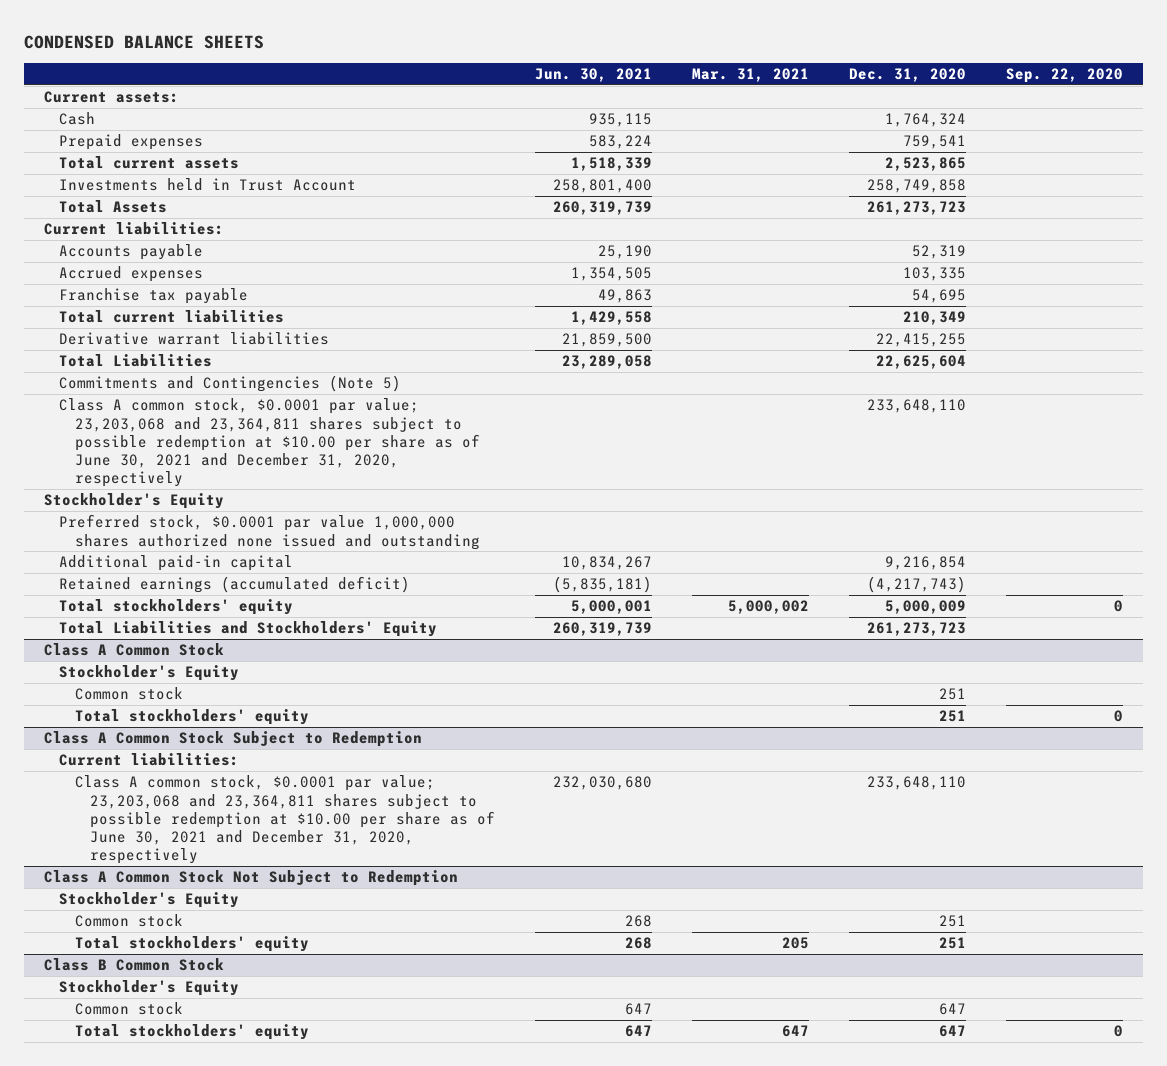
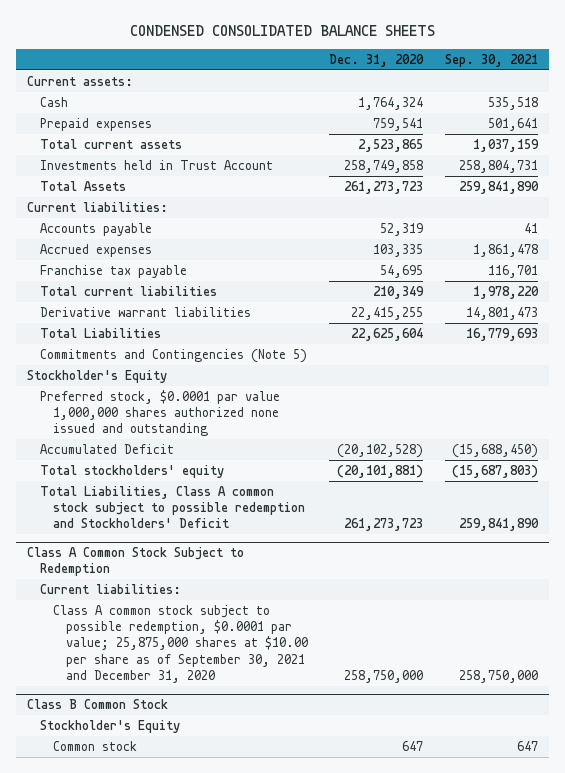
[24,34,265,49] CONDENSED BALANCE SHEETS -> [129,24,435,36] CONDENSED CONSOLIDATED BALANCE SHEETS
[535,68,653,83] Jun. 30, 2021 -> none
[692,68,810,83] Mar. 31, 2021 -> none
[1005,68,1123,84] Sep. 22, 2020 -> none
none -> [445,53,539,67] Sep. 30, 2021
[59,398,480,488] Class A common stock, $0.0001 par value; 23,203,068 and 23,364,811 shares subject to possible redemption at $10.00 per share as of June 30, 2021 and December 31, 2020, respectively -> none
[59,555,294,572] Additional paid-in capital -> none
[44,643,225,657] Class A Common Stock -> none
[59,665,240,682] Stockholder's Equity -> none
[74,687,183,701] Common stock -> none
[74,709,309,726] Total stockholders' equity -> none
[59,576,411,594] Retained earnings (accumulated deficit) -> [39,443,174,454] Accumulated Deficit
[866,576,966,594] (4,217,743) -> [337,443,424,458] (20,102,528)
[884,600,966,615] 5,000,009 -> [337,464,424,478] (20,101,881)
[59,621,438,638] Total Liabilities and Stockholders' Equity -> [39,485,305,529] Total Liabilities, Class A common stock subject to possible redemption and Stockholders' Deficit
[44,870,459,887] Class A Common Stock Not Subject to Redemption -> none
[59,892,240,909] Stockholder's Equity -> none
[74,914,183,928] Common stock -> none
[74,936,309,953] Total stockholders' equity -> none
[74,775,496,865] Class A common stock, $0.0001 par value; 23,203,068 and 23,364,811 shares subject to possible redemption at $10.00 per share as of June 30, 2021 and December 31, 2020, respectively -> [52,604,308,683] Class A common stock subject to possible redemption, $0.0001 par value; 25,875,000 shares at $10.00 per share as of September 30, 2021 and December 31, 2020
[866,776,966,791] 233,648,110 -> [344,669,424,683] 258,750,000
[74,1024,309,1041] Total stockholders' equity -> none

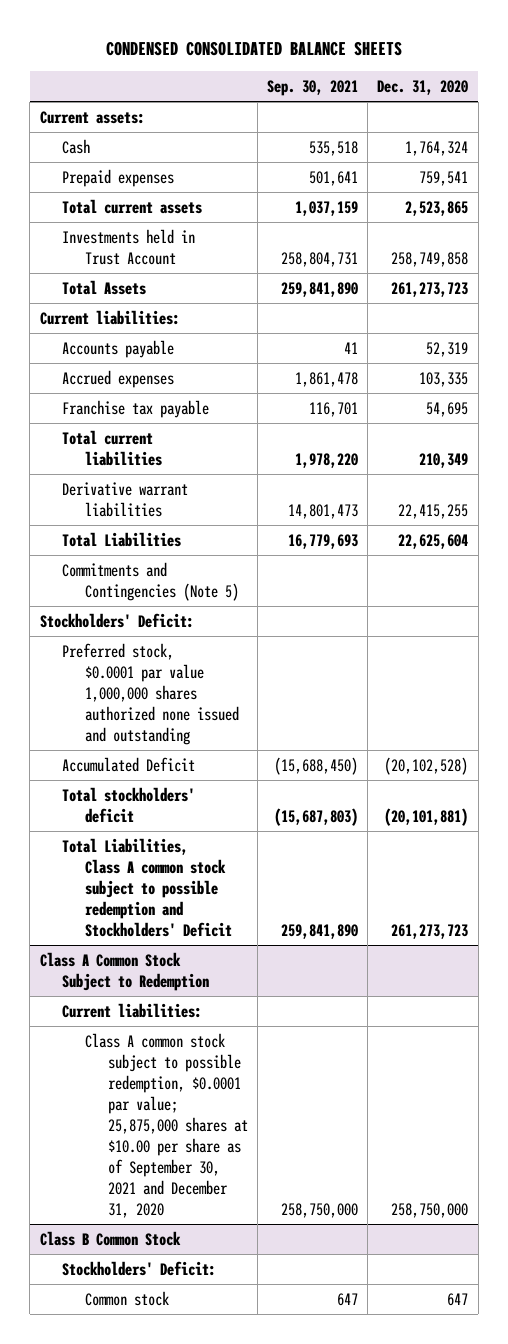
[26,369,167,383] Stockholder's Equity -> [39,612,194,628] Stockholders' Deficit:
[39,464,224,478] Total stockholders' equity -> [62,786,196,823] Total stockholders' deficit
[39,719,180,733] Stockholder's Equity -> [62,1260,217,1276] Stockholders' Deficit:

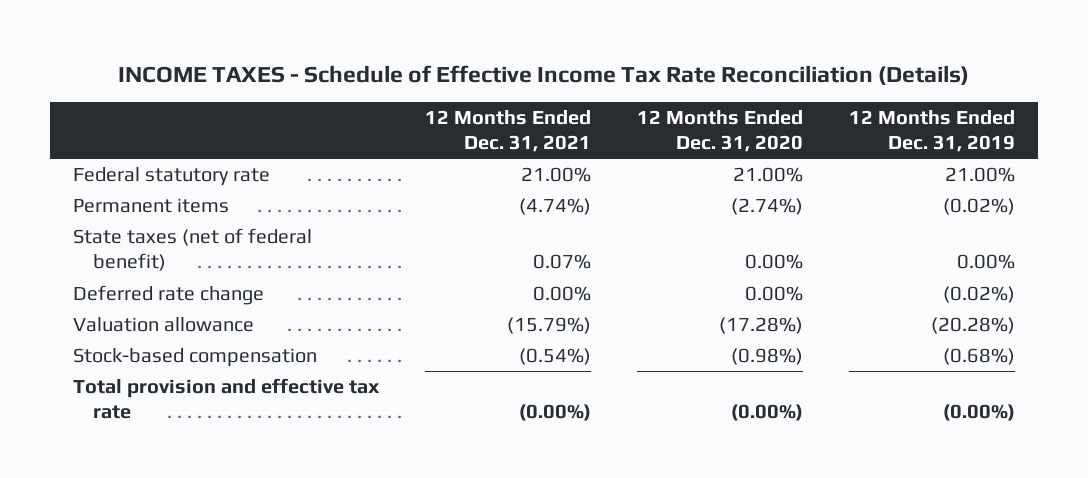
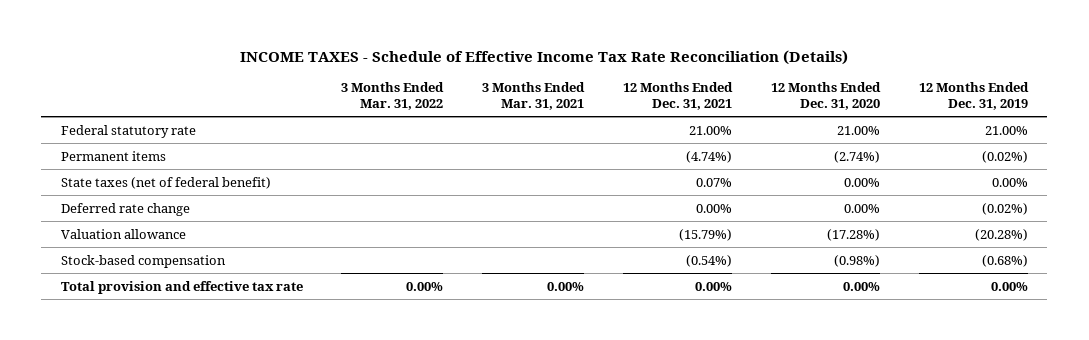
none -> [341,82,445,111] 3 Months Ended Mar. 31, 2022
none -> [482,82,586,111] 3 Months Ended Mar. 31, 2021
[519,404,592,422] (0.00%) -> [695,281,733,291] 0.00%
[730,404,803,422] (0.00%) -> [843,281,881,291] 0.00%
[942,404,1015,422] (0.00%) -> [990,281,1028,291] 0.00%

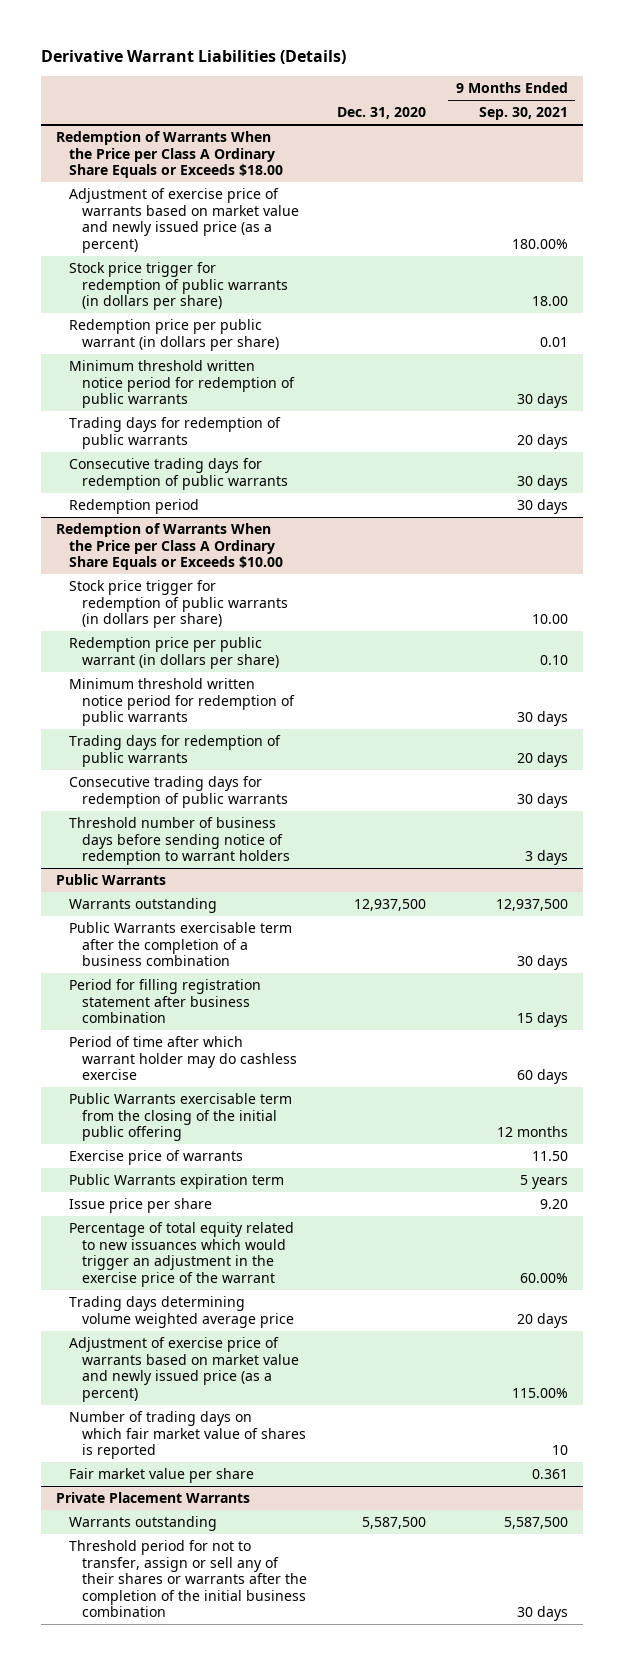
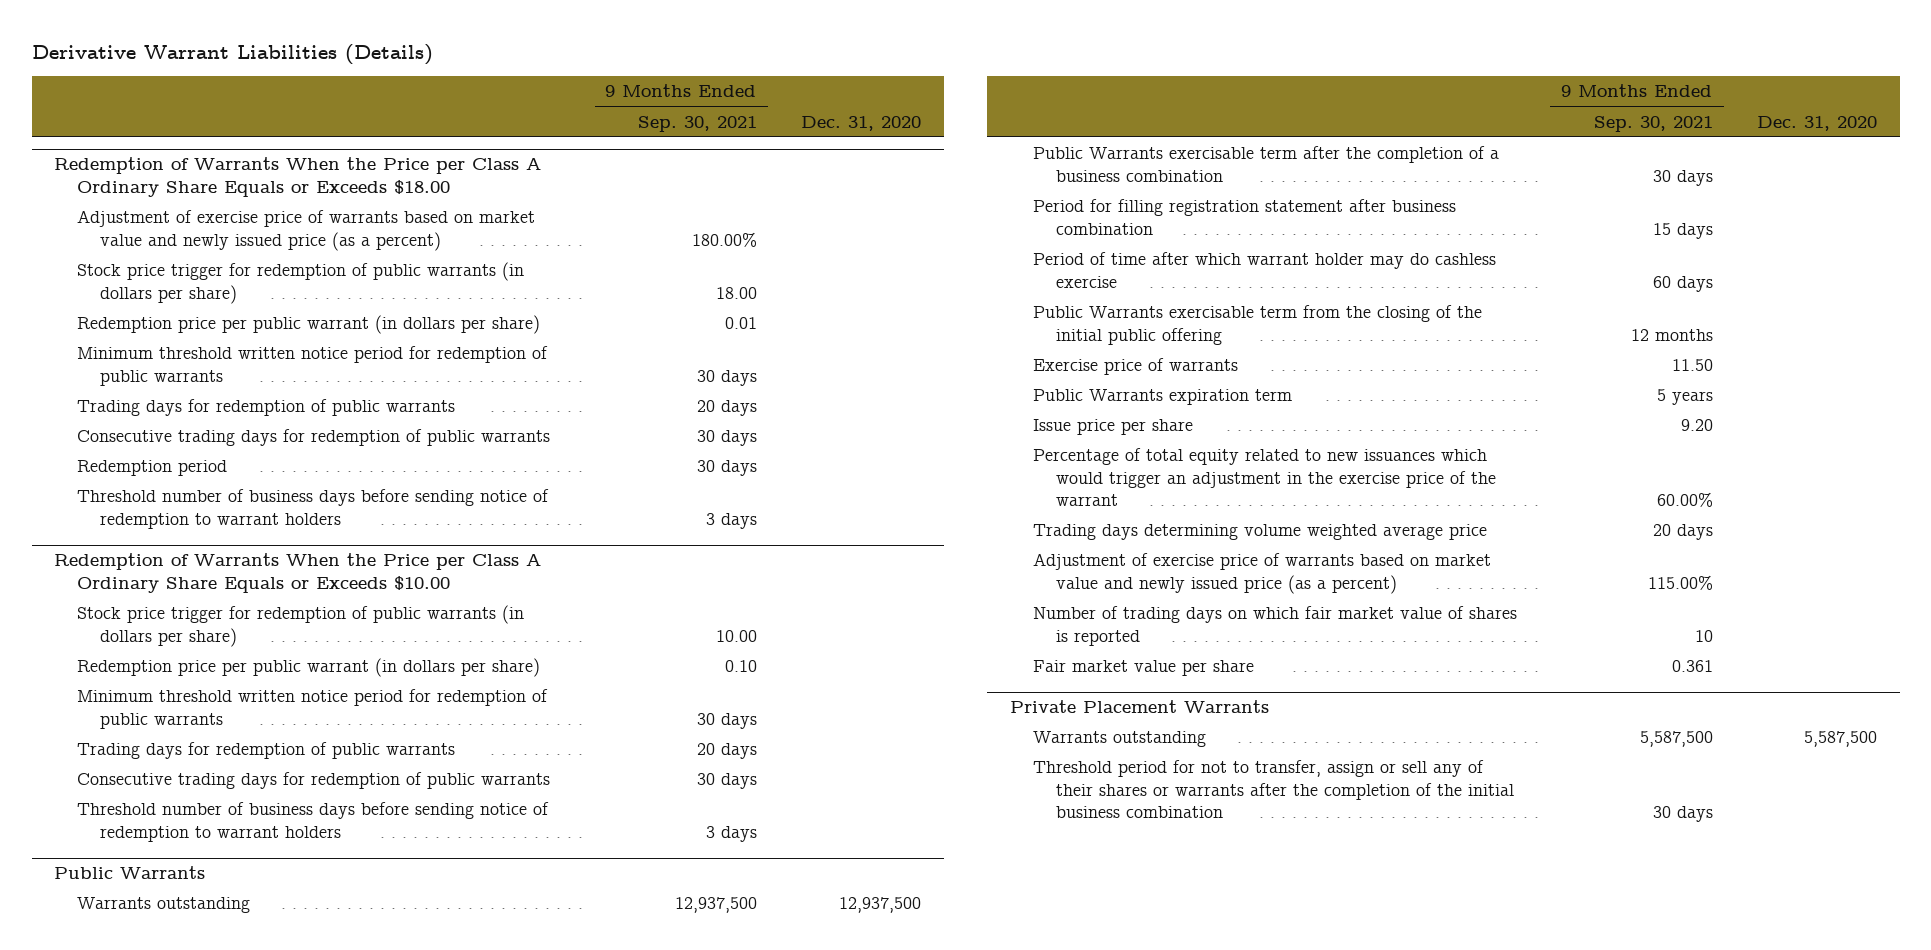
none -> [77,489,550,529] Threshold number of business days before sending notice of redemption to warrant holders

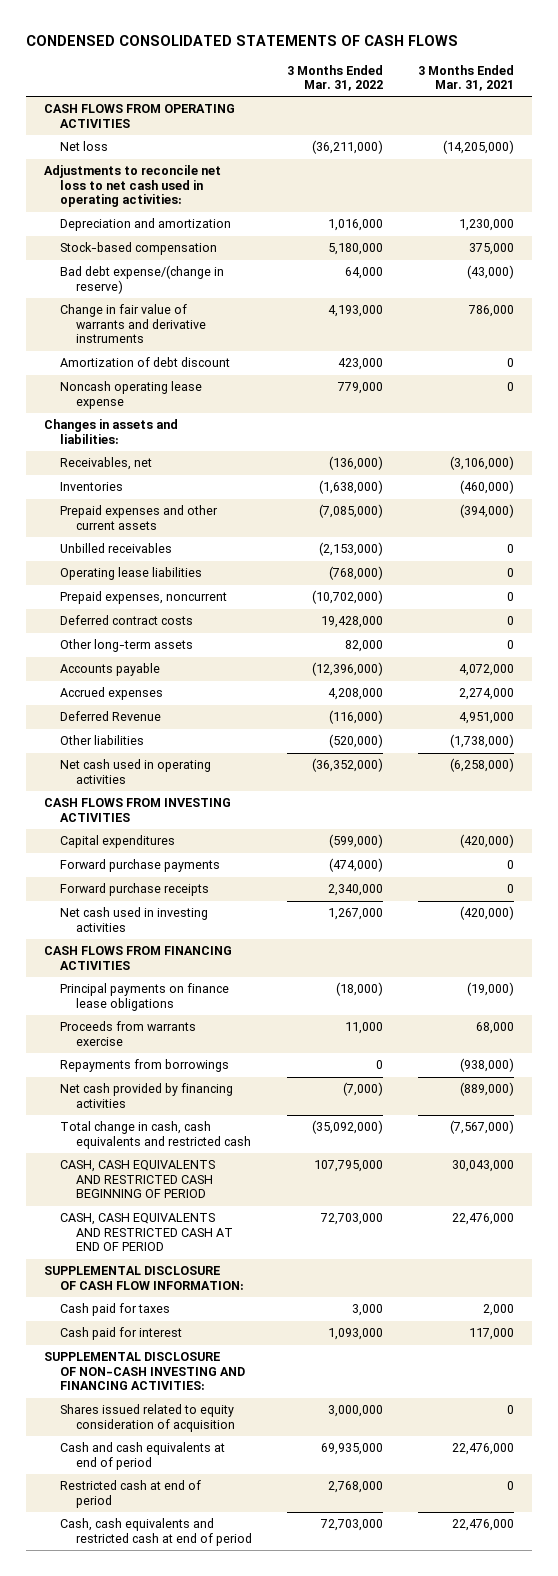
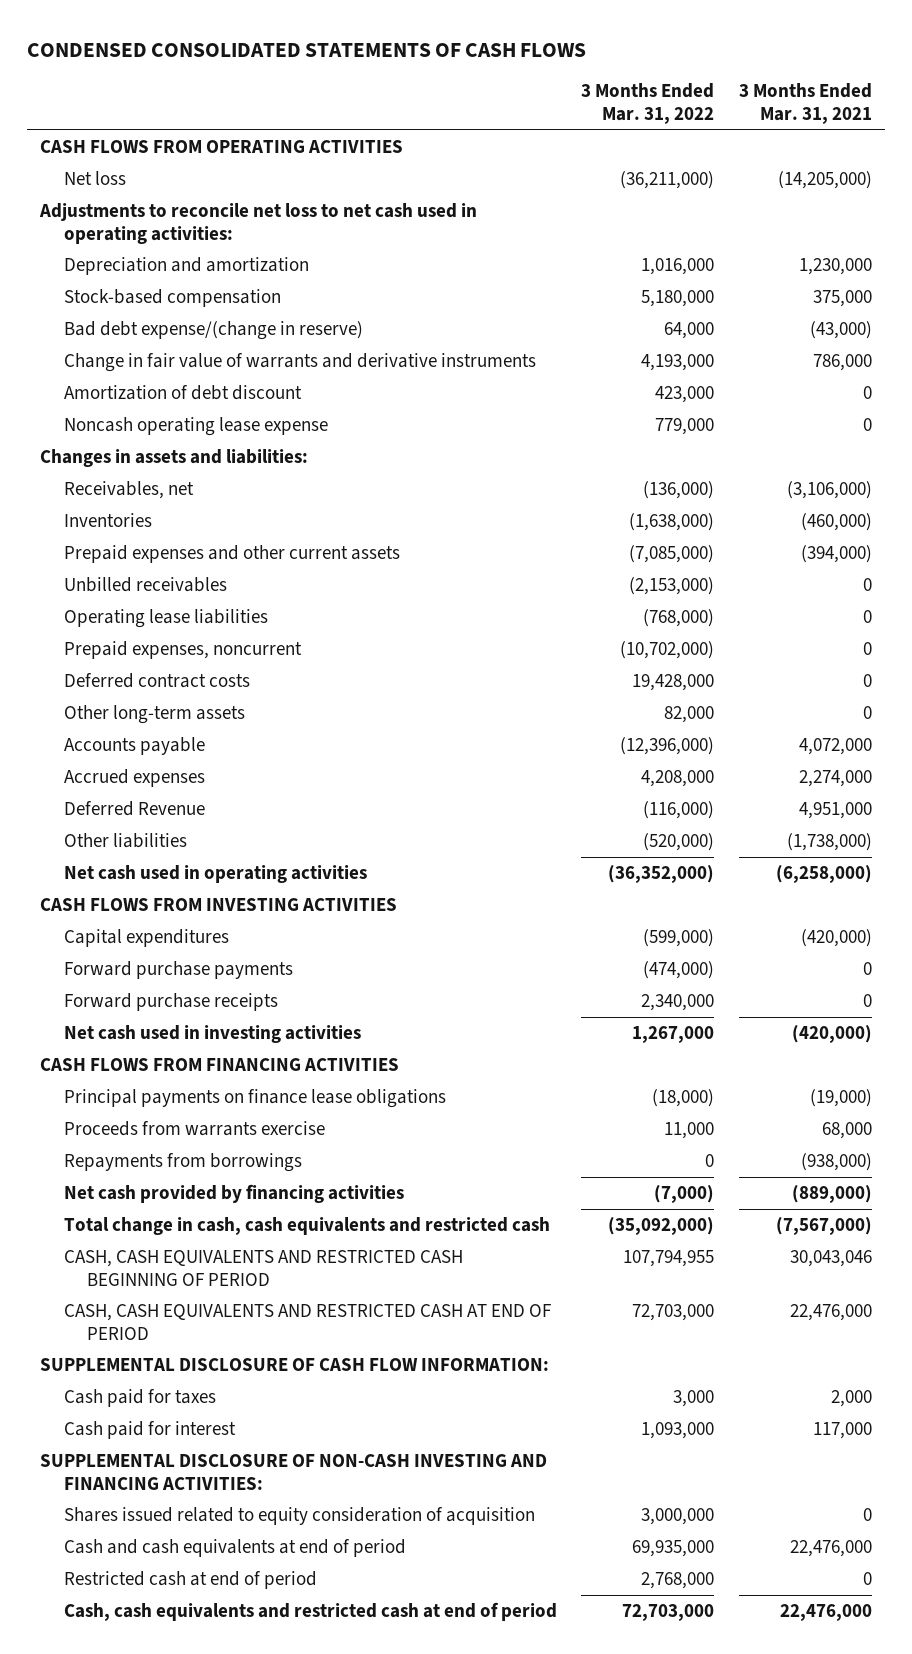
[314,1160,384,1173] 107,795,000 -> [623,1249,715,1267] 107,794,955
[452,1160,515,1173] 30,043,000 -> [790,1249,873,1267] 30,043,046

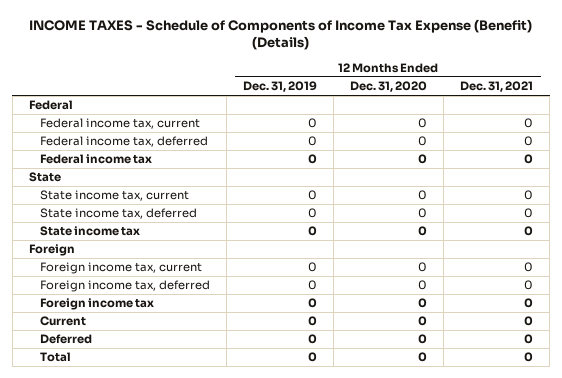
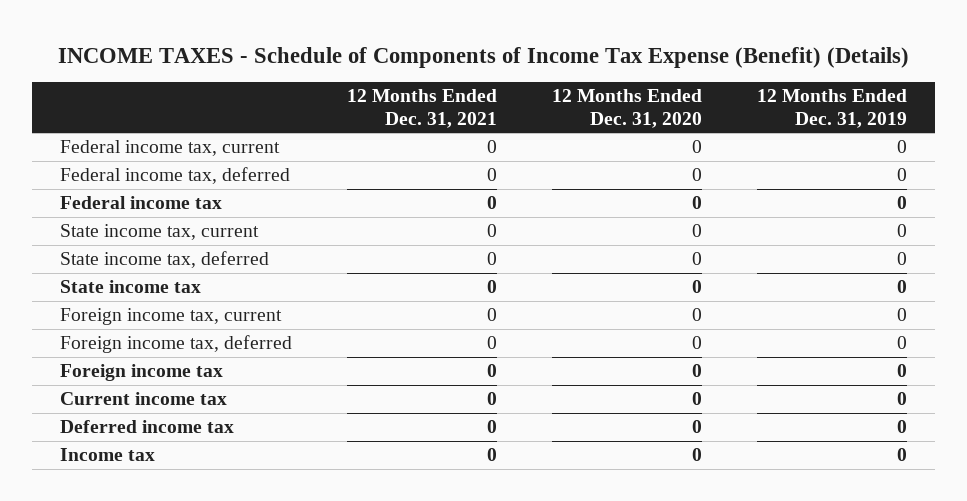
[28,100,73,111] Federal -> none
[28,172,61,183] State -> none
[28,244,75,257] Foreign -> none
[40,316,87,327] Current -> [59,392,227,406] Current income tax
[40,334,93,345] Deferred -> [59,420,234,434] Deferred income tax
[40,352,72,363] Total -> [59,448,155,462] Income tax

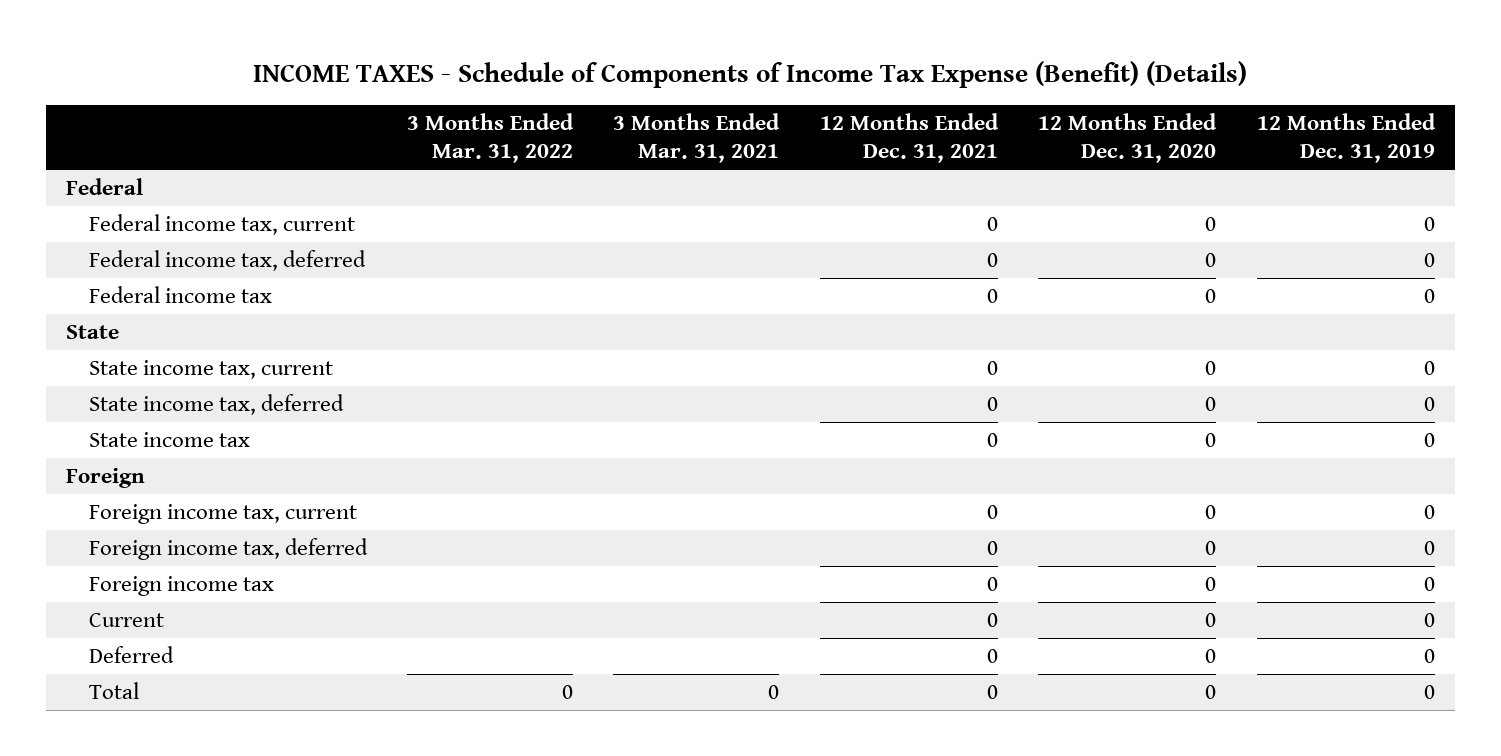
none -> [407,113,575,164] 3 Months Ended Mar. 31, 2022
none -> [613,113,781,164] 3 Months Ended Mar. 31, 2021
none -> [66,178,144,196] Federal
none -> [66,325,120,340] State
none -> [66,468,146,489] Foreign
[59,392,227,406] Current income tax -> [88,613,164,628] Current
[59,420,234,434] Deferred income tax -> [88,646,174,664] Deferred
[59,448,155,462] Income tax -> [88,682,139,700] Total

